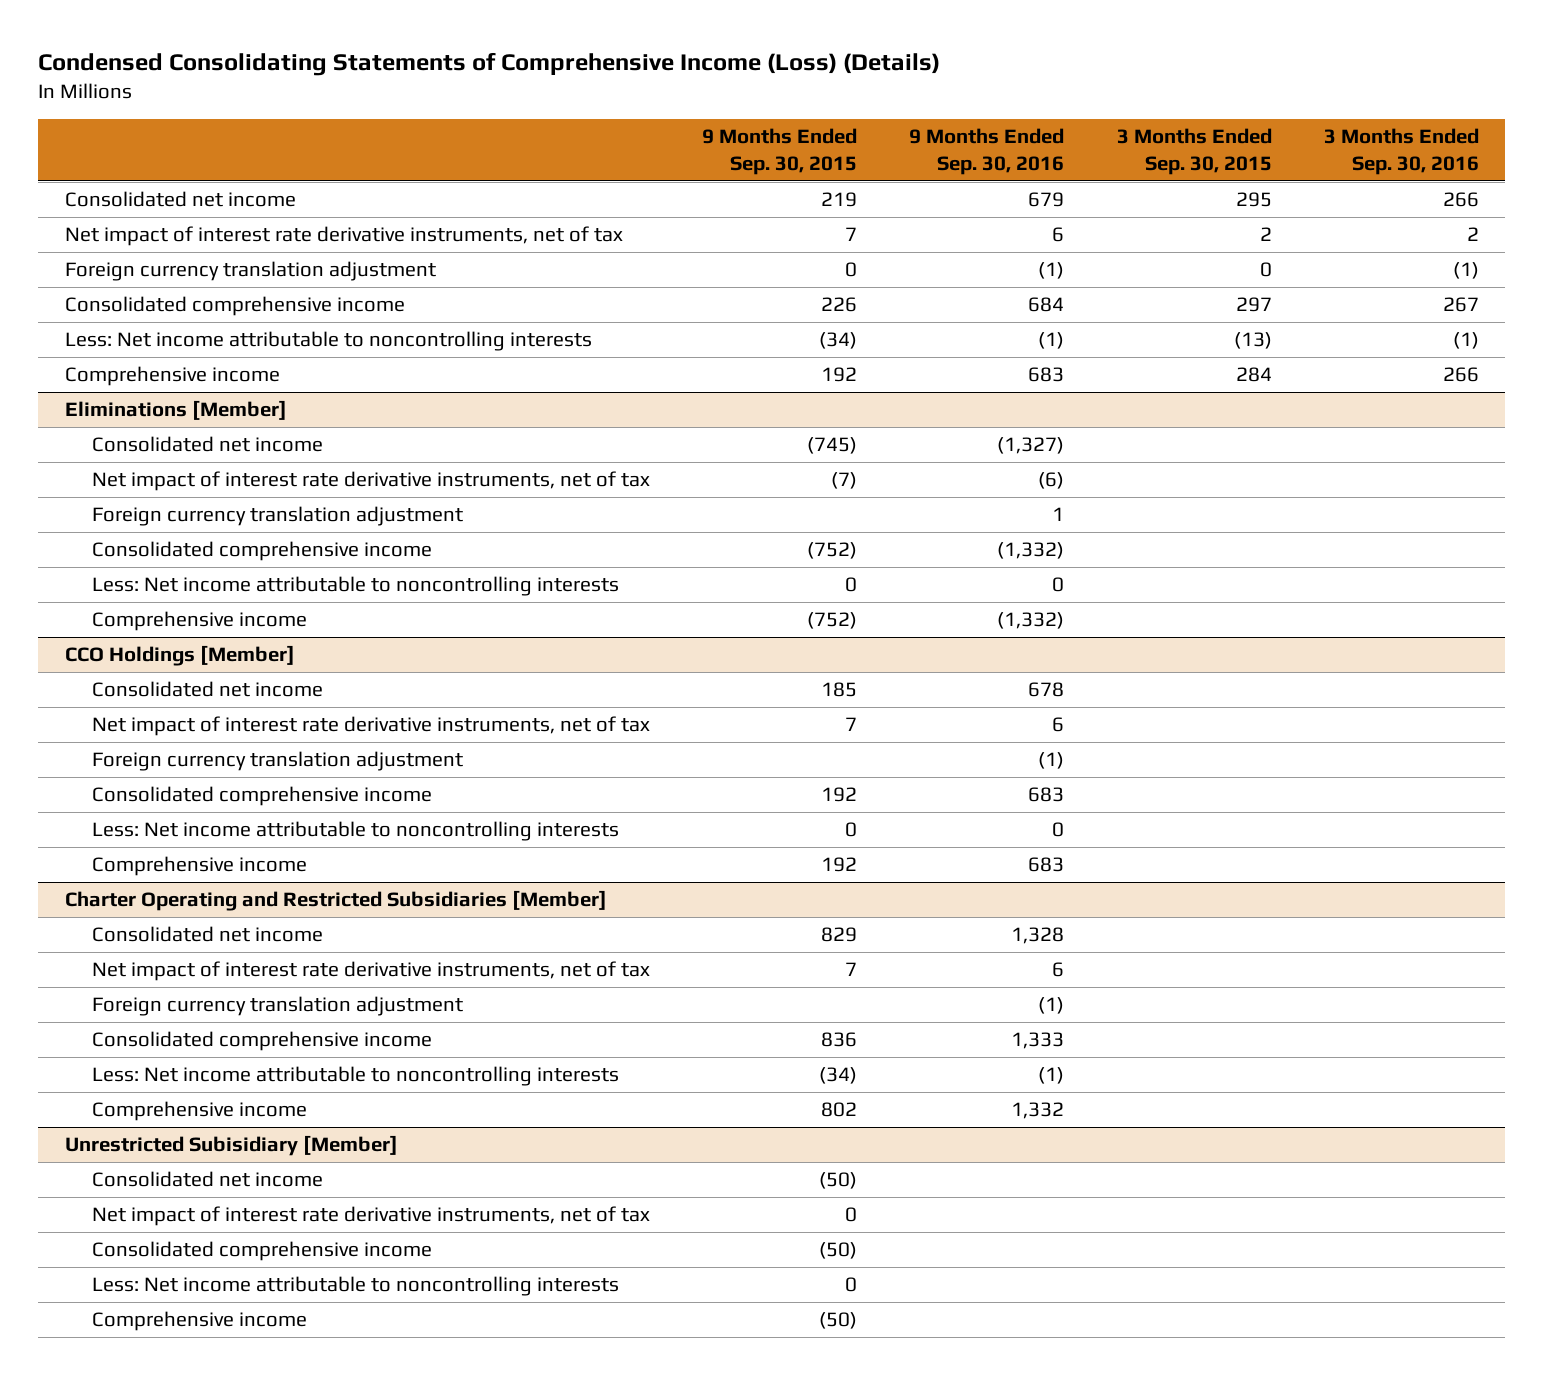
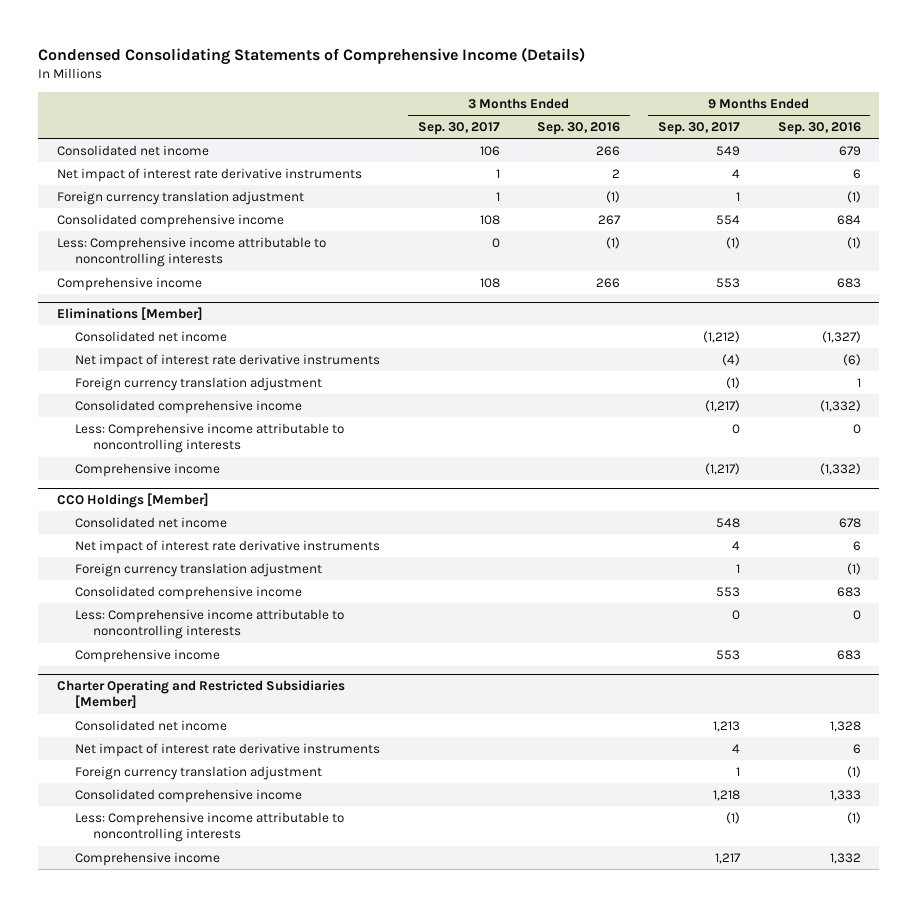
[38,52,941,77] Condensed Consolidating Statements of Comprehensive Income (Loss) (Details) -> [38,46,586,65] Condensed Consolidating Statements of Comprehensive Income (Details)
[701,128,857,175] 9 Months Ended Sep. 30, 2015 -> none
[1116,128,1272,175] 3 Months Ended Sep. 30, 2015 -> none
none -> [417,122,500,136] Sep. 30, 2017
none -> [657,122,740,136] Sep. 30, 2017
[64,226,623,247] Net impact of interest rate derivative instruments, net of tax -> [57,167,363,182] Net impact of interest rate derivative instruments
[64,331,592,352] Less: Net income attributable to noncontrolling interests -> [57,236,327,268] Less: Comprehensive income attributable to noncontrolling interests
[91,471,650,492] Net impact of interest rate derivative instruments, net of tax -> [74,353,380,368] Net impact of interest rate derivative instruments
[91,576,619,597] Less: Net income attributable to noncontrolling interests -> [74,422,344,454] Less: Comprehensive income attributable to noncontrolling interests
[91,716,650,737] Net impact of interest rate derivative instruments, net of tax -> [74,539,380,554] Net impact of interest rate derivative instruments
[91,821,619,842] Less: Net income attributable to noncontrolling interests -> [74,608,344,640] Less: Comprehensive income attributable to noncontrolling interests
[91,961,650,982] Net impact of interest rate derivative instruments, net of tax -> [74,742,380,757] Net impact of interest rate derivative instruments
[91,1066,619,1087] Less: Net income attributable to noncontrolling interests -> [74,811,344,843] Less: Comprehensive income attributable to noncontrolling interests
[64,1135,398,1157] Unrestricted Subisidiary [Member] -> none
[91,1171,323,1188] Consolidated net income -> none
[91,1206,650,1227] Net impact of interest rate derivative instruments, net of tax -> none
[91,1241,432,1262] Consolidated comprehensive income -> none
[91,1276,619,1297] Less: Net income attributable to noncontrolling interests -> none
[91,1311,307,1332] Comprehensive income -> none

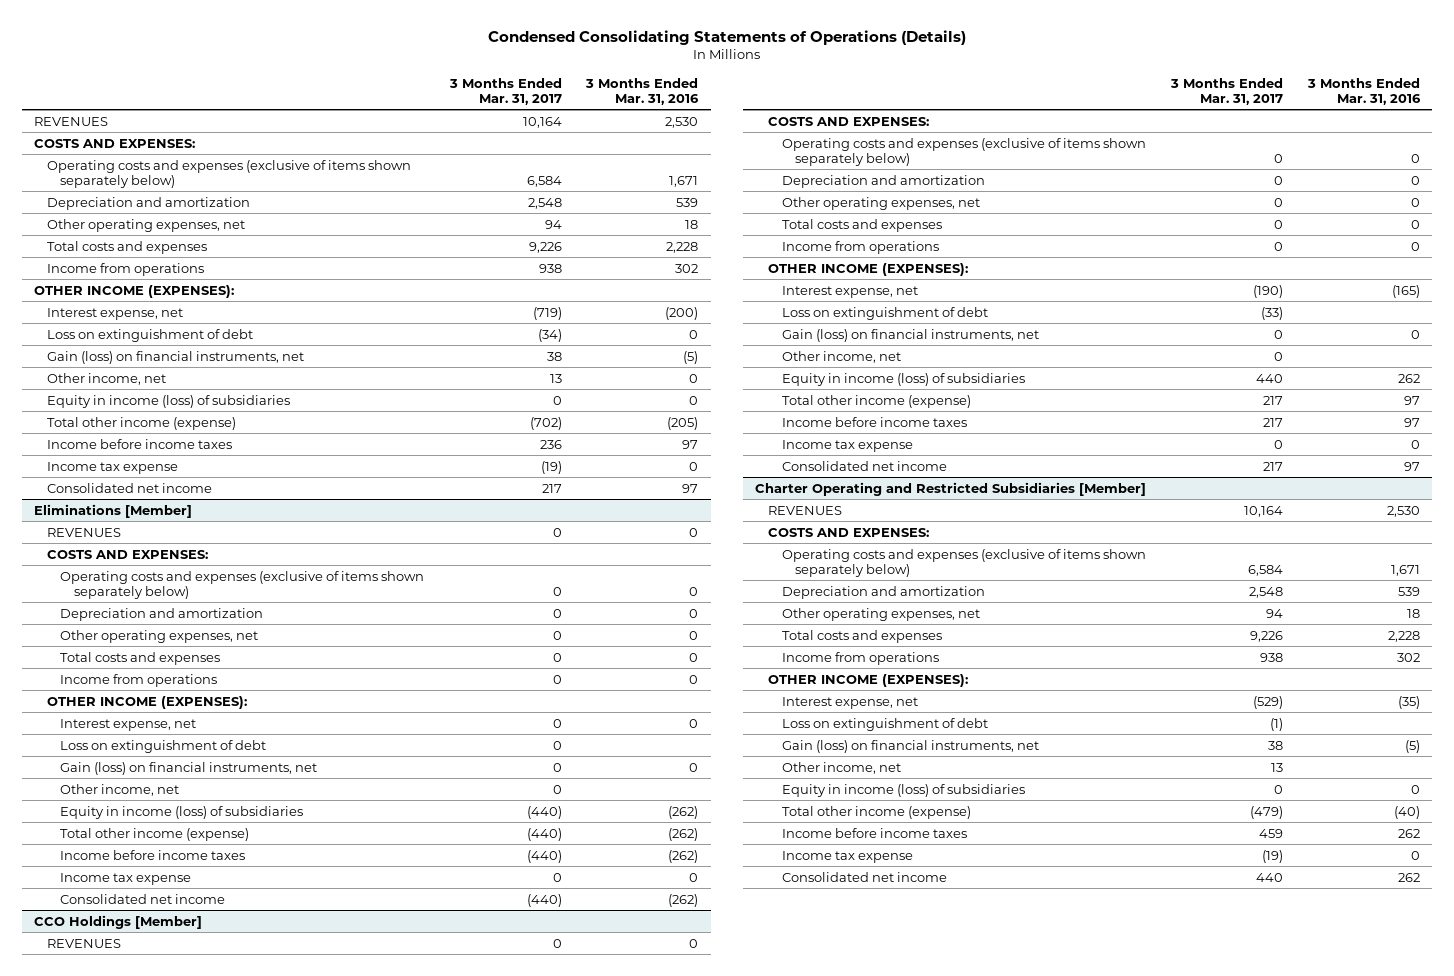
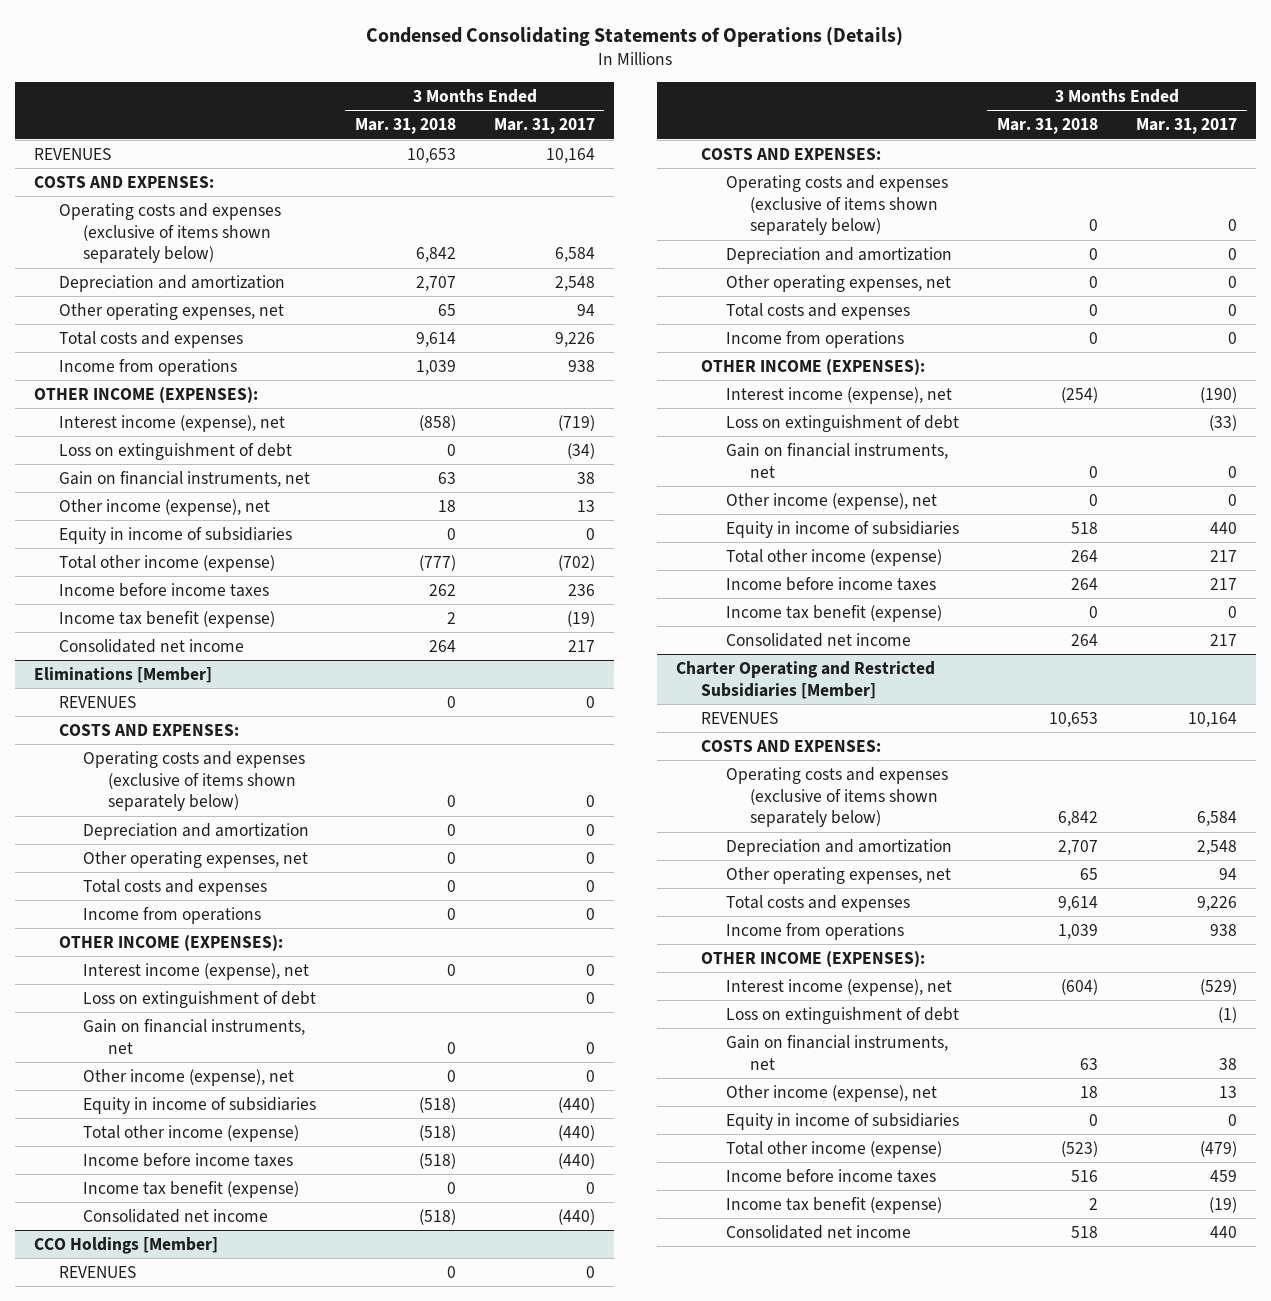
[585,77,700,105] 3 Months Ended Mar. 31, 2016 -> none
none -> [354,118,456,135] Mar. 31, 2018
[47,307,184,320] Interest expense, net -> [58,414,285,432] Interest income (expense), net
[47,350,305,364] Gain (loss) on financial instruments, net -> [58,470,310,487] Gain on financial instruments, net
[47,372,167,385] Other income, net -> [58,498,270,516] Other income (expense), net
[47,394,291,408] Equity in income (loss) of subsidiaries -> [58,526,292,544] Equity in income of subsidiaries
[47,461,179,474] Income tax expense -> [58,610,275,628] Income tax benefit (expense)
[60,718,197,731] Interest expense, net -> [83,962,310,980] Interest income (expense), net
[60,761,318,775] Gain (loss) on financial instruments, net -> [83,1018,306,1054] Gain on financial instruments, net
[60,783,180,796] Other income, net -> [83,1068,295,1086] Other income (expense), net
[60,805,304,819] Equity in income (loss) of subsidiaries -> [83,1096,317,1114] Equity in income of subsidiaries
[60,872,192,885] Income tax expense -> [83,1180,300,1198] Income tax benefit (expense)
[781,285,918,298] Interest expense, net -> [725,386,952,404] Interest income (expense), net
[781,328,1039,342] Gain (loss) on financial instruments, net -> [725,442,948,478] Gain on financial instruments, net
[781,350,901,363] Other income, net -> [725,492,937,510] Other income (expense), net
[781,372,1025,386] Equity in income (loss) of subsidiaries -> [725,520,959,538] Equity in income of subsidiaries
[781,439,913,452] Income tax expense -> [725,604,942,622] Income tax benefit (expense)
[781,696,918,709] Interest expense, net -> [725,978,952,996] Interest income (expense), net
[781,739,1039,753] Gain (loss) on financial instruments, net -> [725,1034,948,1070] Gain on financial instruments, net
[781,761,901,774] Other income, net -> [725,1084,937,1102] Other income (expense), net
[781,783,1025,797] Equity in income (loss) of subsidiaries -> [725,1112,959,1130] Equity in income of subsidiaries
[781,850,913,863] Income tax expense -> [725,1196,942,1214] Income tax benefit (expense)

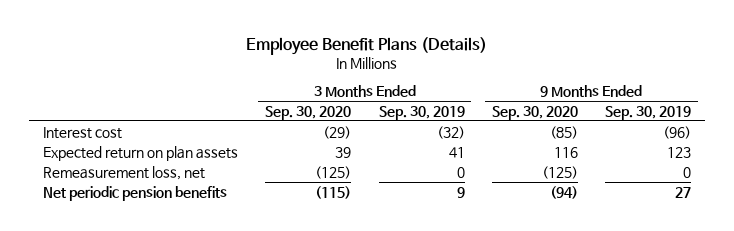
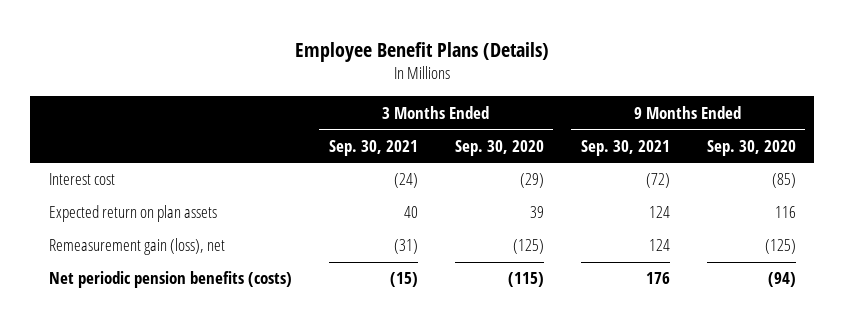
[378,105,465,120] Sep. 30, 2019 -> none
[604,105,691,120] Sep. 30, 2019 -> none
none -> [328,139,418,156] Sep. 30, 2021
none -> [580,139,670,156] Sep. 30, 2021
[43,165,206,180] Remeasurement loss, net -> [48,238,225,256] Remeasurement gain (loss), net
[43,185,228,201] Net periodic pension benefits -> [48,271,292,289] Net periodic pension benefits (costs)

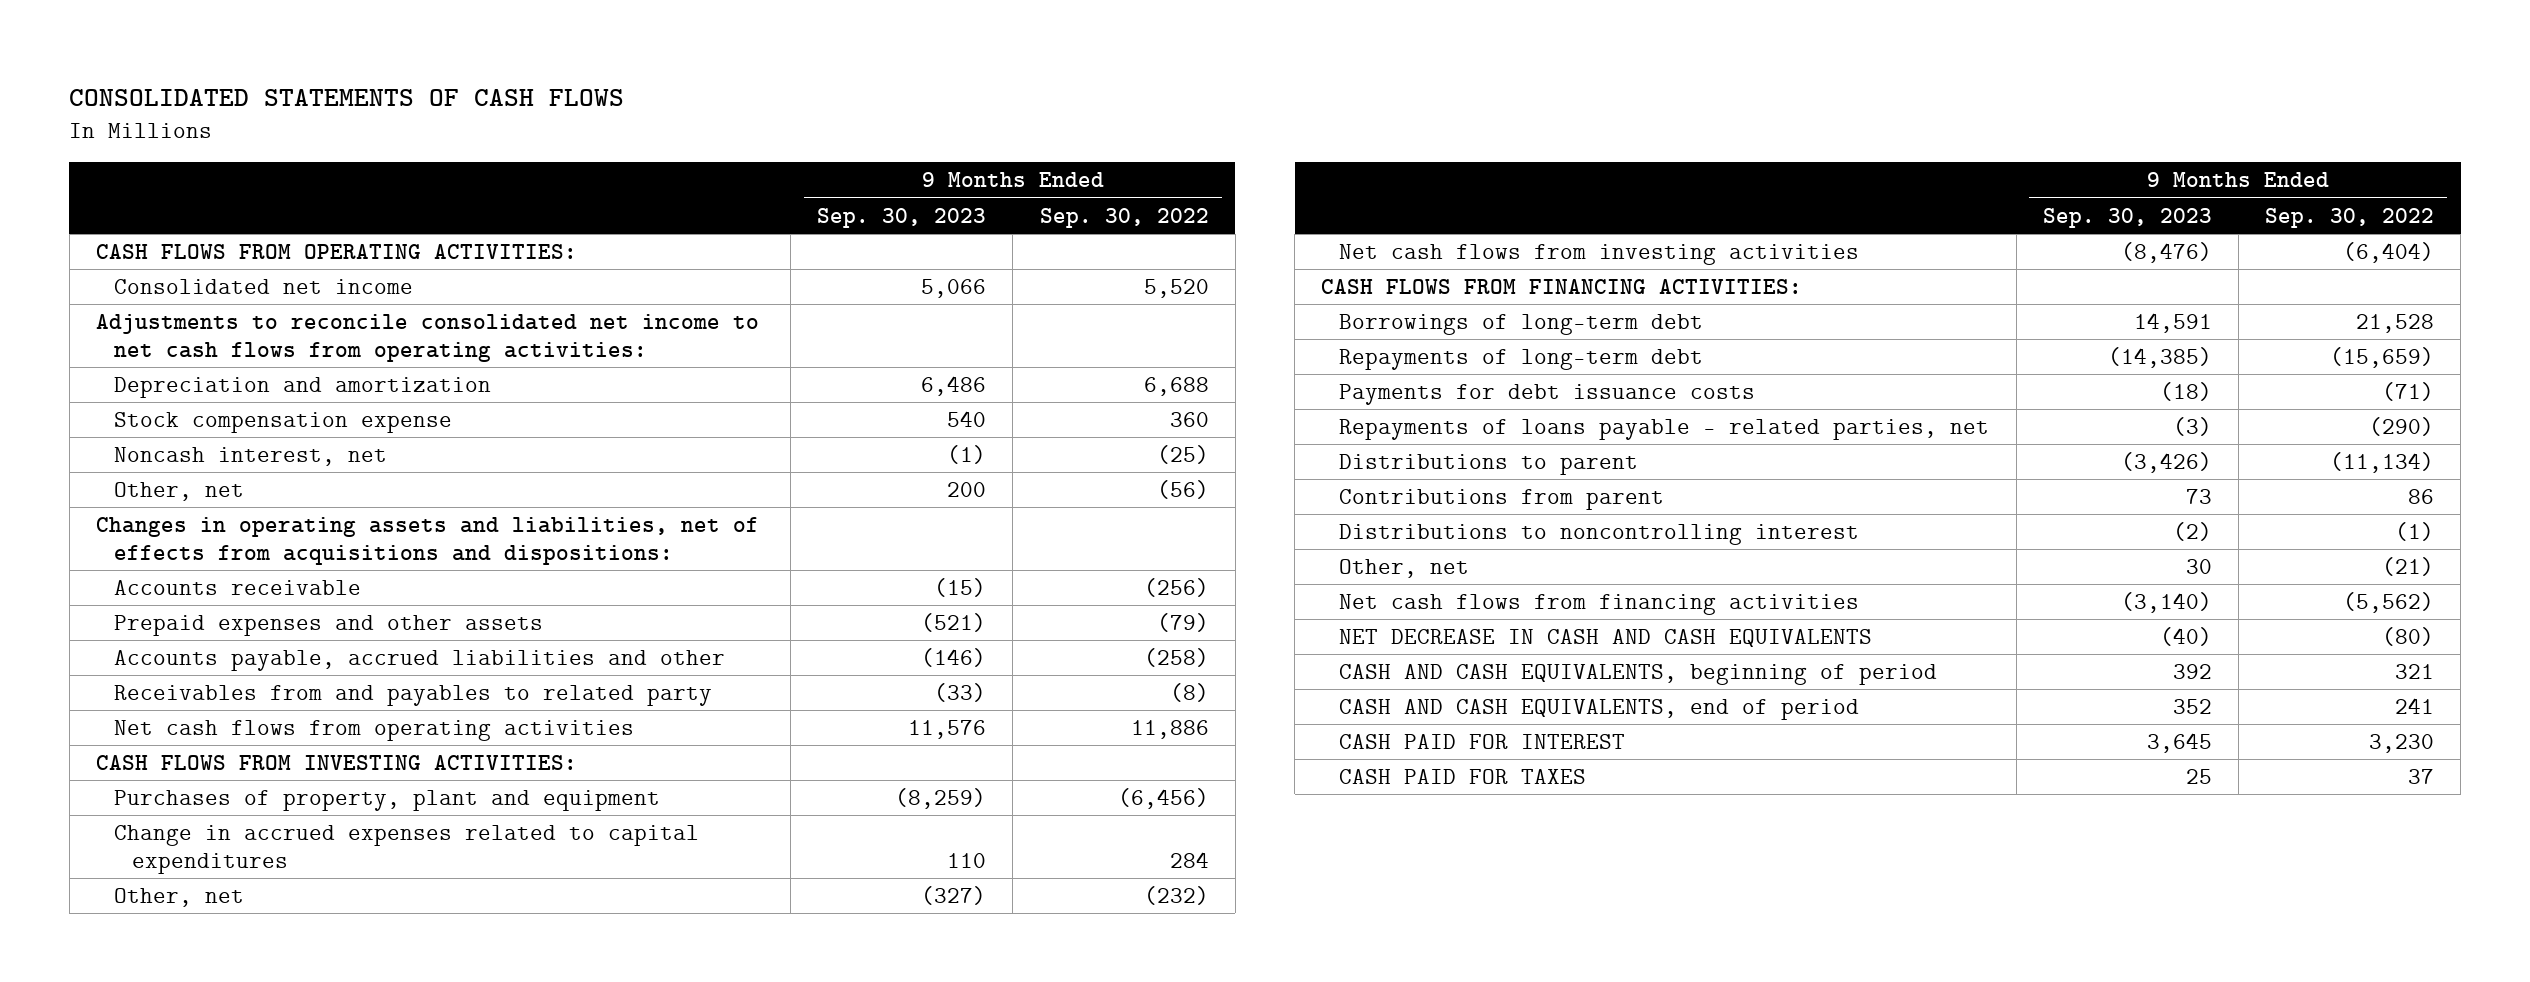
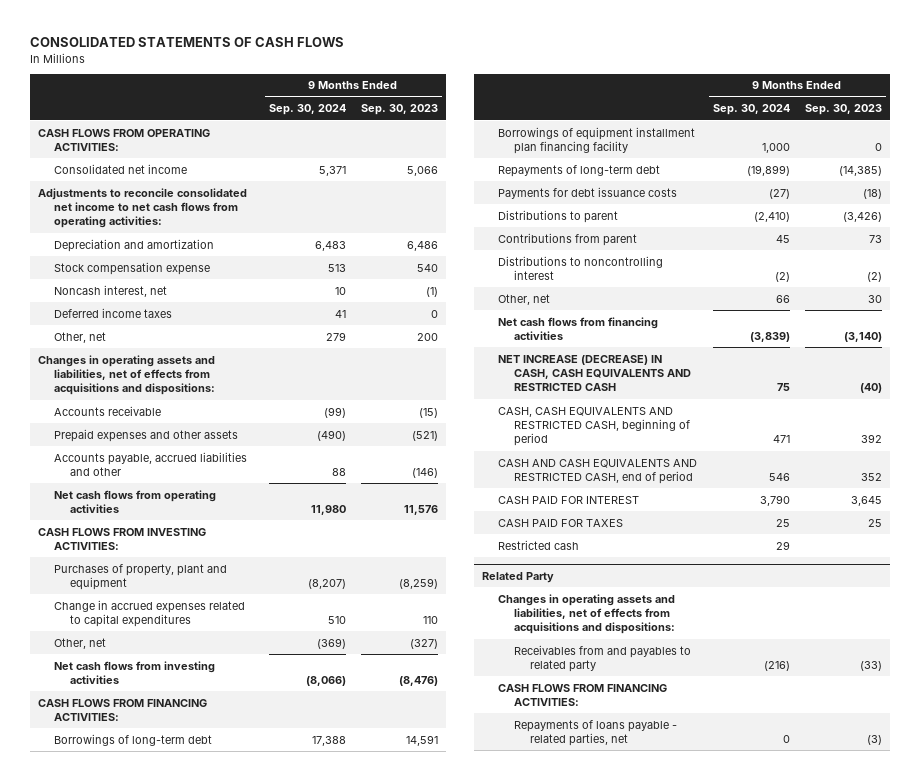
[1039,207,1209,228] Sep. 30, 2022 -> none
none -> [268,104,346,116] Sep. 30, 2024
none -> [54,307,173,318] Deferred income taxes
[114,684,713,706] Receivables from and payables to related party -> none
none -> [497,126,695,155] Borrowings of equipment installment plan financing facility
[1339,418,1990,440] Repayments of loans payable - related parties, net -> none
[1339,628,1873,648] NET DECREASE IN CASH AND CASH EQUIVALENTS -> [497,354,692,392] NET INCREASE (DECREASE) IN CASH, CASH EQUIVALENTS AND RESTRICTED CASH
[1339,663,1938,685] CASH AND CASH EQUIVALENTS, beginning of period -> [497,406,691,447] CASH, CASH EQUIVALENTS AND RESTRICTED CASH, beginning of period
[1339,698,1860,720] CASH AND CASH EQUIVALENTS, end of period -> [497,458,697,485] CASH AND CASH EQUIVALENTS AND RESTRICTED CASH, end of period
none -> [497,539,579,550] Restricted cash
none -> [481,571,554,583] Related Party
none -> [497,593,676,635] Changes in operating assets and liabilities, net of effects from acquisitions and dispositions:
none -> [514,644,692,673] Receivables from and payables to related party
none -> [497,683,667,707] CASH FLOWS FROM FINANCING ACTIVITIES:
none -> [514,719,678,747] Repayments of loans payable - related parties, net

